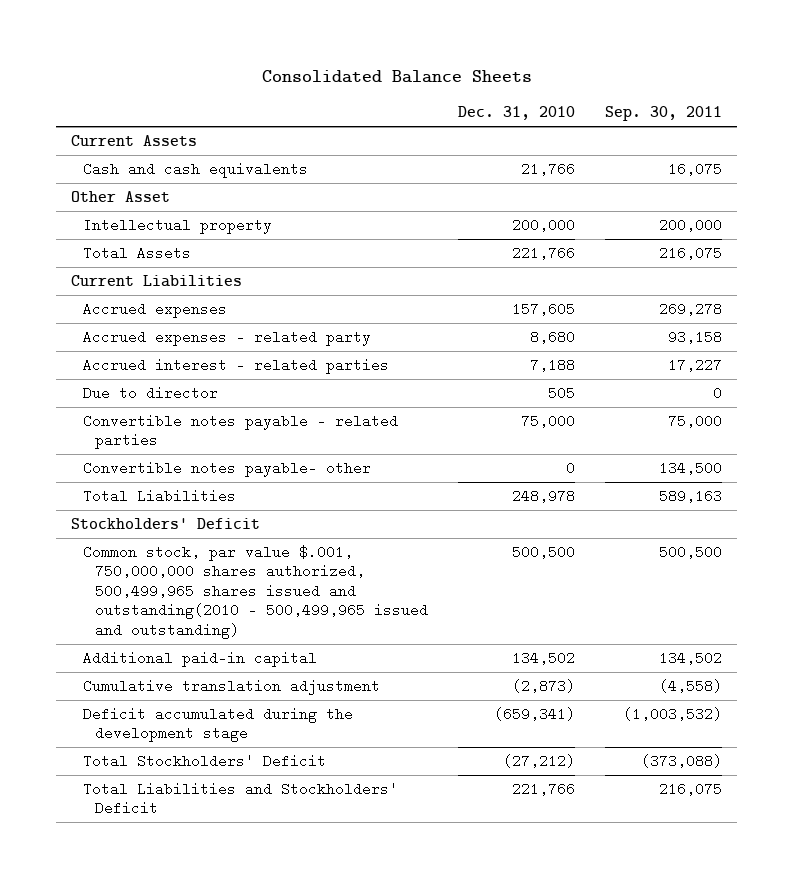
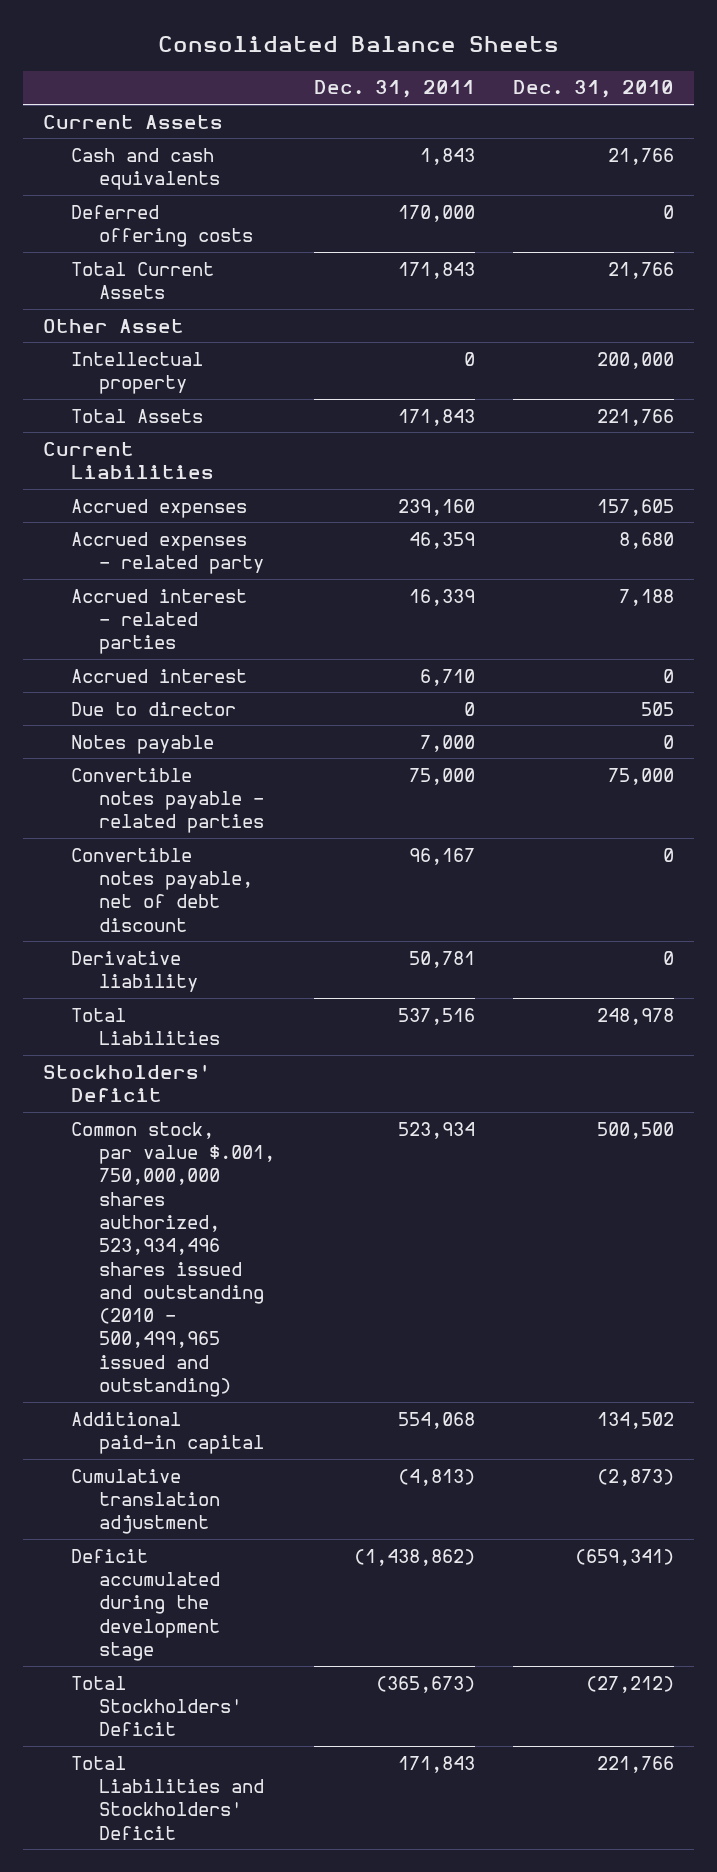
[604,106,722,122] Sep. 30, 2011 -> none
none -> [313,80,475,99] Dec. 31, 2011
none -> [70,204,253,248] Deferred offering costs
none -> [70,261,214,300] Total Current Assets
none -> [70,668,247,683] Accrued interest
none -> [70,734,214,754] Notes payable
[83,460,372,477] Convertible notes payable- other -> [70,847,253,932] Convertible notes payable, net of debt discount
none -> [70,950,198,993] Derivative liability
[83,544,429,639] Common stock, par value $.001, 750,000,000 shares authorized, 500,499,965 shares issued and outstanding(2010 - 500,499,965 issued and outstanding) -> [70,1121,275,1398] Common stock, par value $.001, 750,000,000 shares authorized, 523,934,496 shares issued and outstanding (2010 - 500,499,965 issued and outstanding)

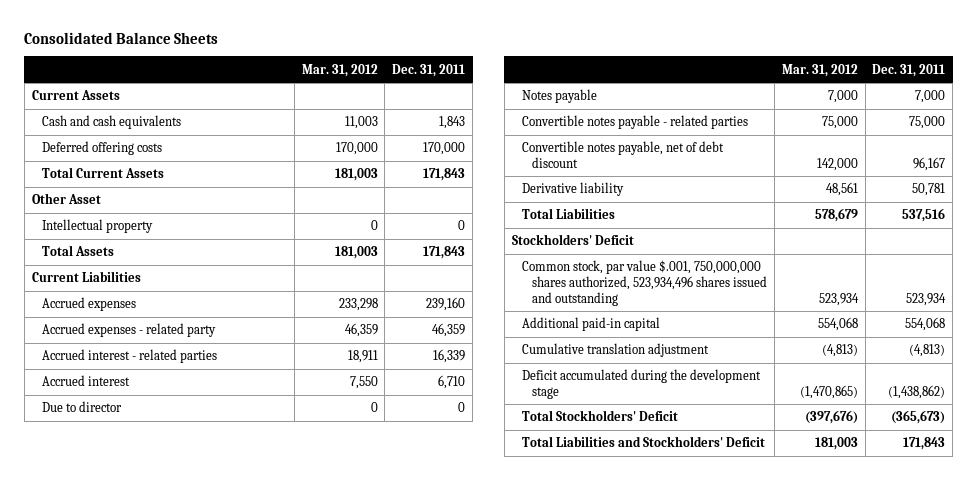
[513,80,675,99] Dec. 31, 2010 -> none
none -> [301,63,378,77] Mar. 31, 2012
[70,1121,275,1398] Common stock, par value $.001, 750,000,000 shares authorized, 523,934,496 shares issued and outstanding (2010 - 500,499,965 issued and outstanding) -> [521,260,767,306] Common stock, par value $.001, 750,000,000 shares authorized, 523,934,496 shares issued and outstanding

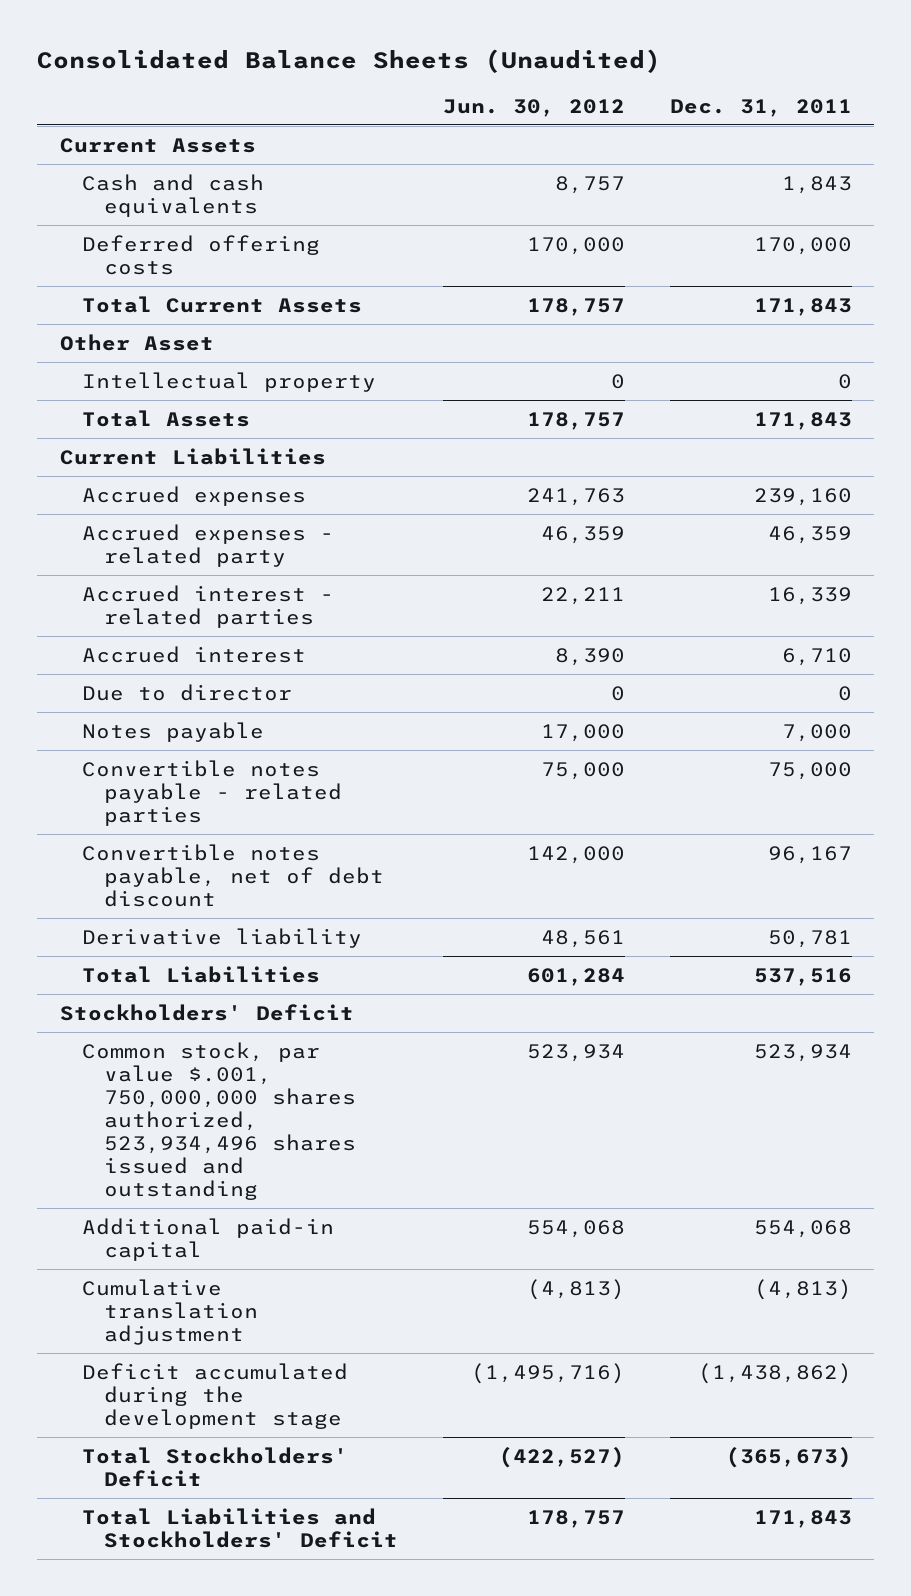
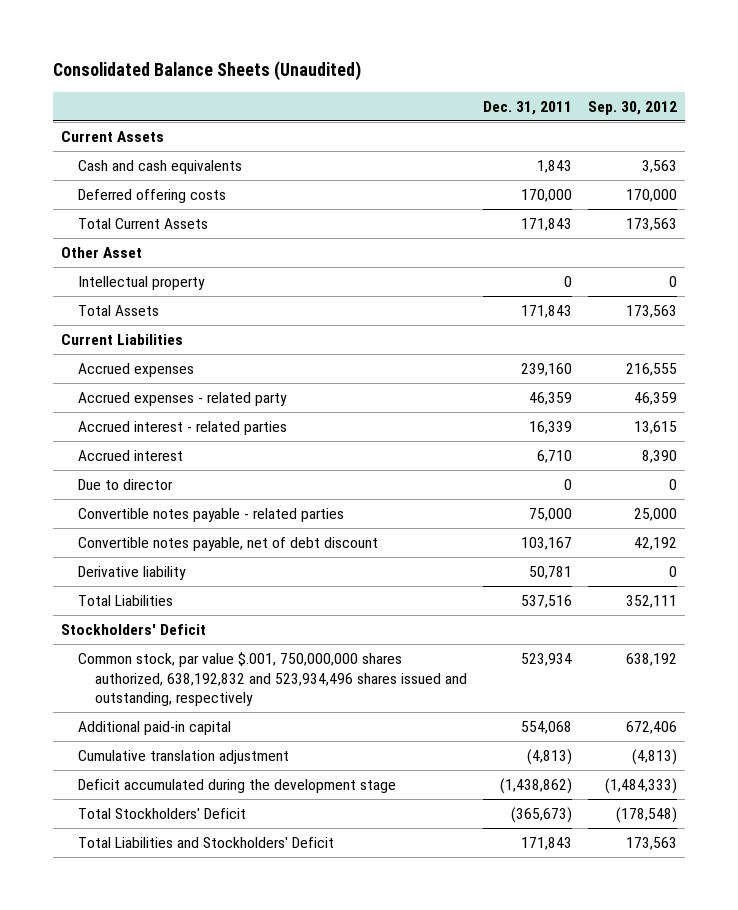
[443,98,626,117] Jun. 30, 2012 -> none
none -> [588,100,678,115] Sep. 30, 2012
[81,721,264,742] Notes payable -> none
[767,845,852,864] 96,167 -> [520,536,572,550] 103,167
[81,1041,357,1200] Common stock, par value $.001, 750,000,000 shares authorized, 523,934,496 shares issued and outstanding -> [77,651,467,707] Common stock, par value $.001, 750,000,000 shares authorized, 638,192,832 and 523,934,496 shares issued and outstanding, respectively

